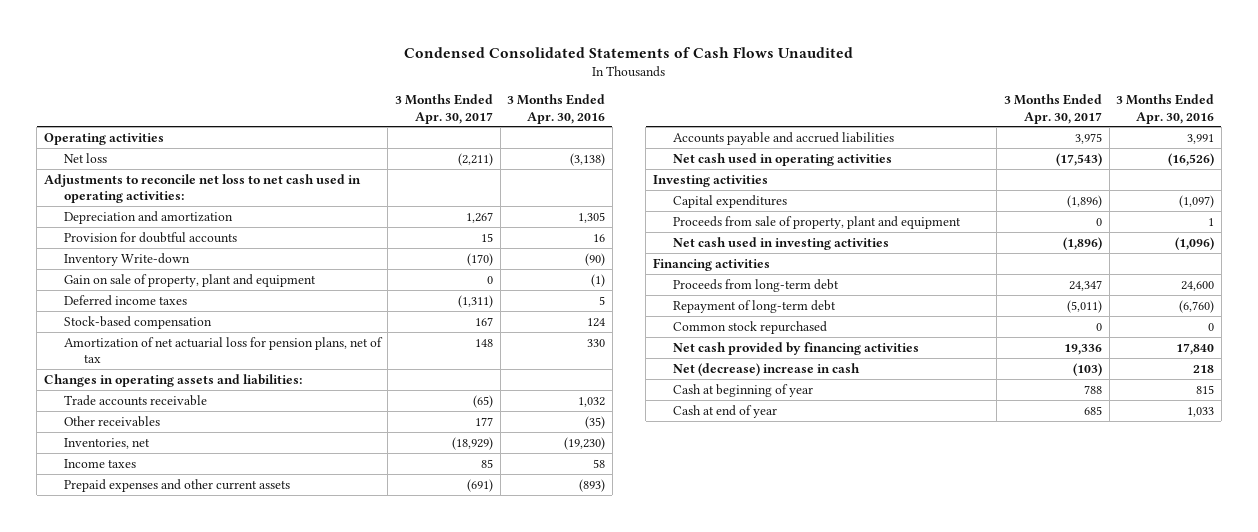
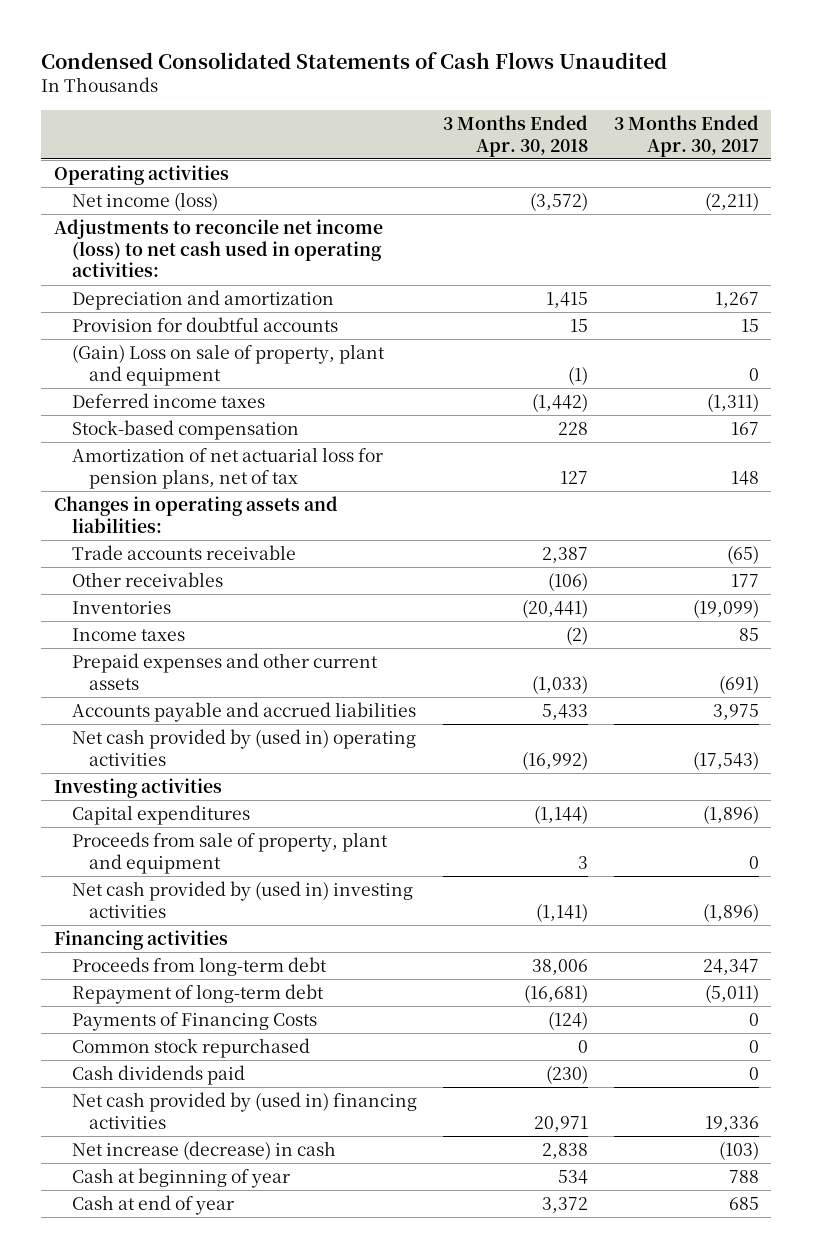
[507,94,606,124] 3 Months Ended Apr. 30, 2016 -> none
none -> [442,114,588,157] 3 Months Ended Apr. 30, 2018
[63,152,107,163] Net loss -> [71,191,218,211] Net income (loss)
[44,173,362,203] Adjustments to reconcile net loss to net cash used in operating activities: -> [54,218,384,278] Adjustments to reconcile net income (loss) to net cash used in operating activities:
[63,252,190,266] Inventory Write-down -> none
[63,273,316,287] Gain on sale of property, plant and equipment -> [71,343,385,386] (Gain) Loss on sale of property, plant and equipment
[63,437,150,449] Inventories, net -> [71,600,171,614] Inventories
[451,436,493,450] (18,929) -> [692,598,759,618] (19,099)
[672,152,892,166] Net cash used in operating activities -> [71,728,416,766] Net cash provided by (used in) operating activities
[672,236,889,250] Net cash used in investing activities -> [71,880,413,918] Net cash provided by (used in) investing activities
none -> [71,1011,317,1031] Payments of Financing Costs
none -> [71,1064,245,1085] Cash dividends paid
[672,341,919,355] Net cash provided by financing activities -> [71,1091,417,1129] Net cash provided by (used in) financing activities
[672,362,860,376] Net (decrease) increase in cash -> [71,1140,336,1160] Net increase (decrease) in cash

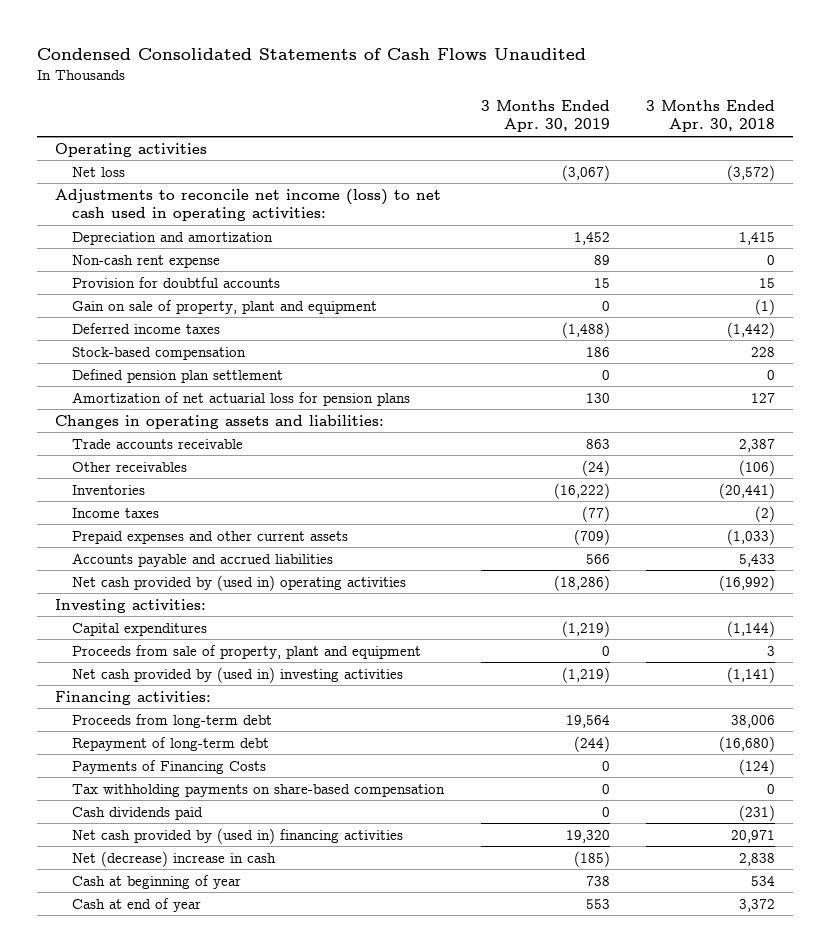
[613,114,759,157] 3 Months Ended Apr. 30, 2017 -> none
none -> [480,100,610,133] 3 Months Ended Apr. 30, 2019
[71,191,218,211] Net income (loss) -> [72,166,126,177] Net loss
none -> [72,254,221,268] Non-cash rent expense
[71,343,385,386] (Gain) Loss on sale of property, plant and equipment -> [72,299,378,314] Gain on sale of property, plant and equipment
none -> [72,368,284,383] Defined pension plan settlement
[71,446,383,489] Amortization of net actuarial loss for pension plans, net of tax -> [72,391,411,406] Amortization of net actuarial loss for pension plans
[54,777,223,798] Investing activities -> [55,598,207,613] Investing activities:
[54,929,229,950] Financing activities -> [55,690,212,705] Financing activities:
[523,983,588,1003] (16,681) -> [718,735,775,752] (16,680)
[71,1037,310,1058] Common stock repurchased -> [72,783,446,797] Tax withholding payments on share-based compensation
[545,1064,588,1084] (230) -> [738,804,775,821] (231)
[71,1140,336,1160] Net increase (decrease) in cash -> [72,850,277,867] Net (decrease) increase in cash

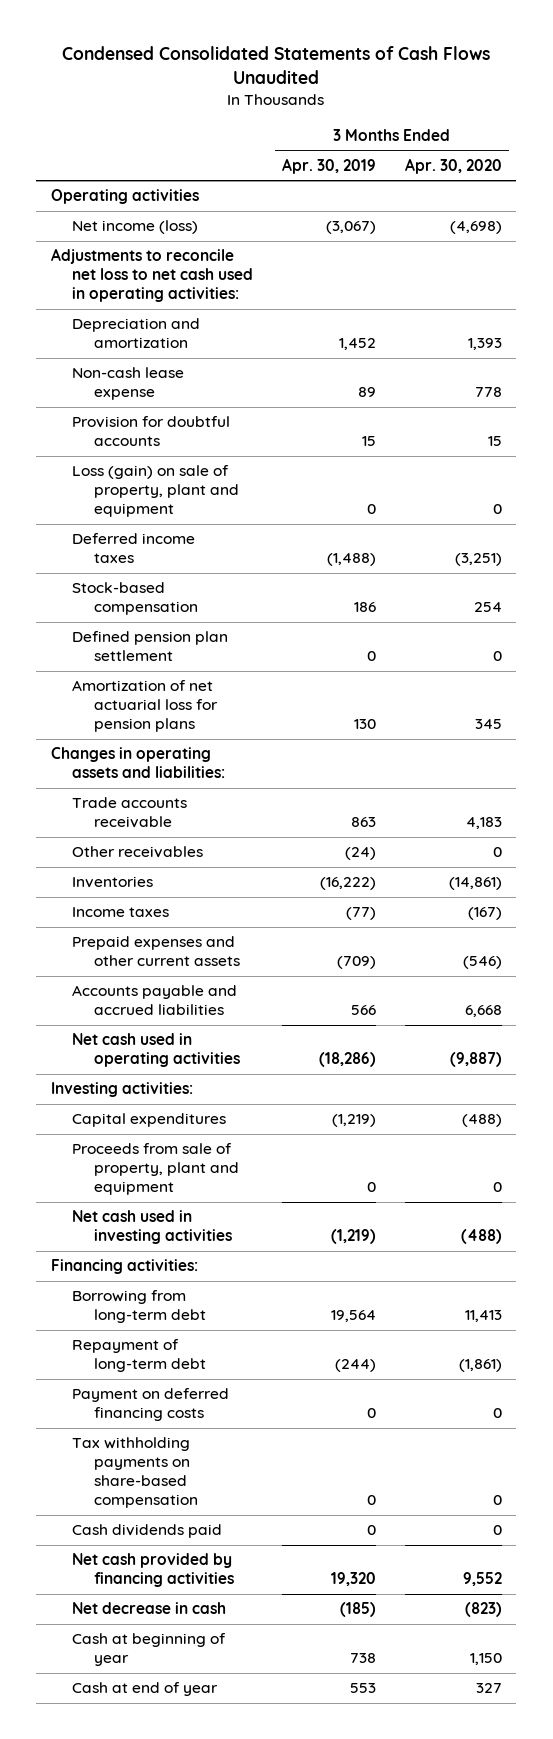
[645,100,775,133] 3 Months Ended Apr. 30, 2018 -> none
none -> [404,157,502,174] Apr. 30, 2020
[72,166,126,177] Net loss -> [72,220,199,235] Net income (loss)
[55,188,442,221] Adjustments to reconcile net income (loss) to net cash used in operating activities: -> [50,248,254,303] Adjustments to reconcile net loss to net cash used in operating activities:
[72,254,221,268] Non-cash rent expense -> [72,367,185,401] Non-cash lease expense
[72,299,378,314] Gain on sale of property, plant and equipment -> [72,465,239,518] Loss (gain) on sale of property, plant and equipment
[72,574,407,591] Net cash provided by (used in) operating activities -> [72,1033,240,1068] Net cash used in operating activities
[72,666,404,683] Net cash provided by (used in) investing activities -> [72,1210,232,1245] Net cash used in investing activities
[72,713,273,728] Proceeds from long-term debt -> [72,1290,206,1324] Borrowing from long-term debt
[72,759,267,774] Payments of Financing Costs -> [72,1388,230,1422] Payment on deferred financing costs
[72,827,404,844] Net cash provided by (used in) financing activities -> [72,1553,234,1588] Net cash provided by financing activities
[72,850,277,867] Net (decrease) increase in cash -> [72,1602,227,1615] Net decrease in cash

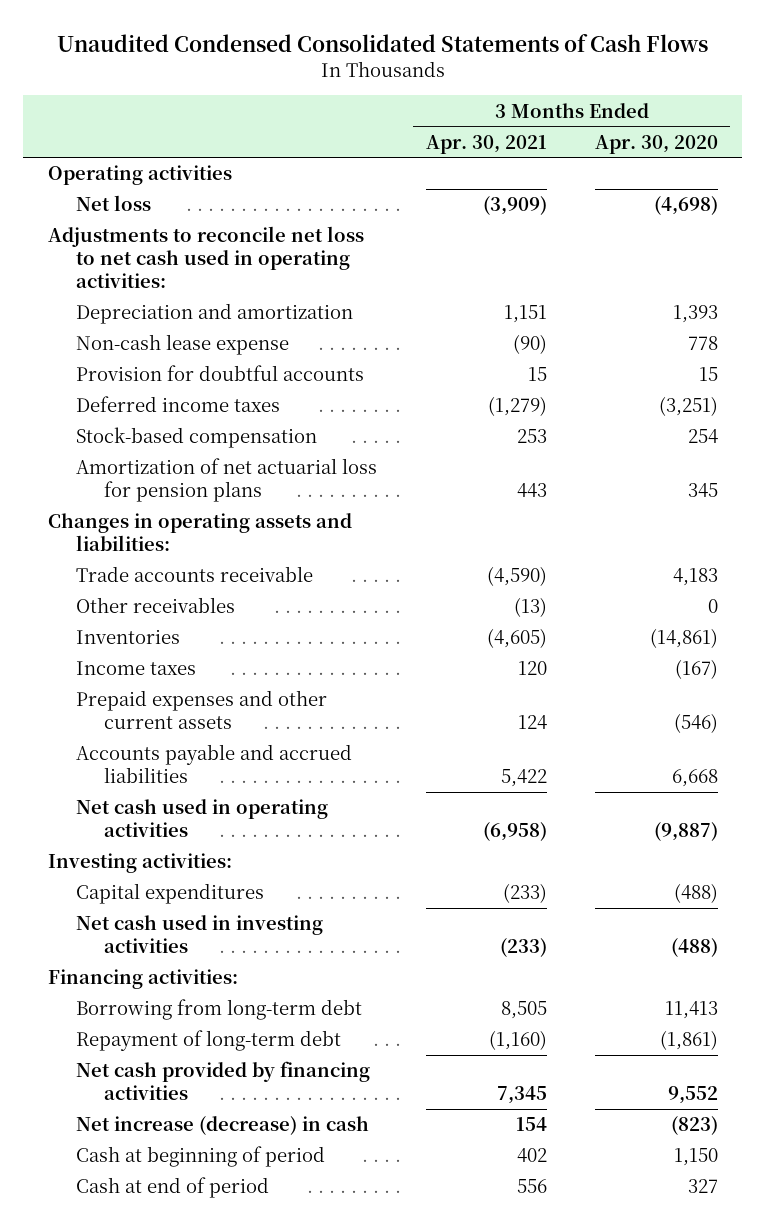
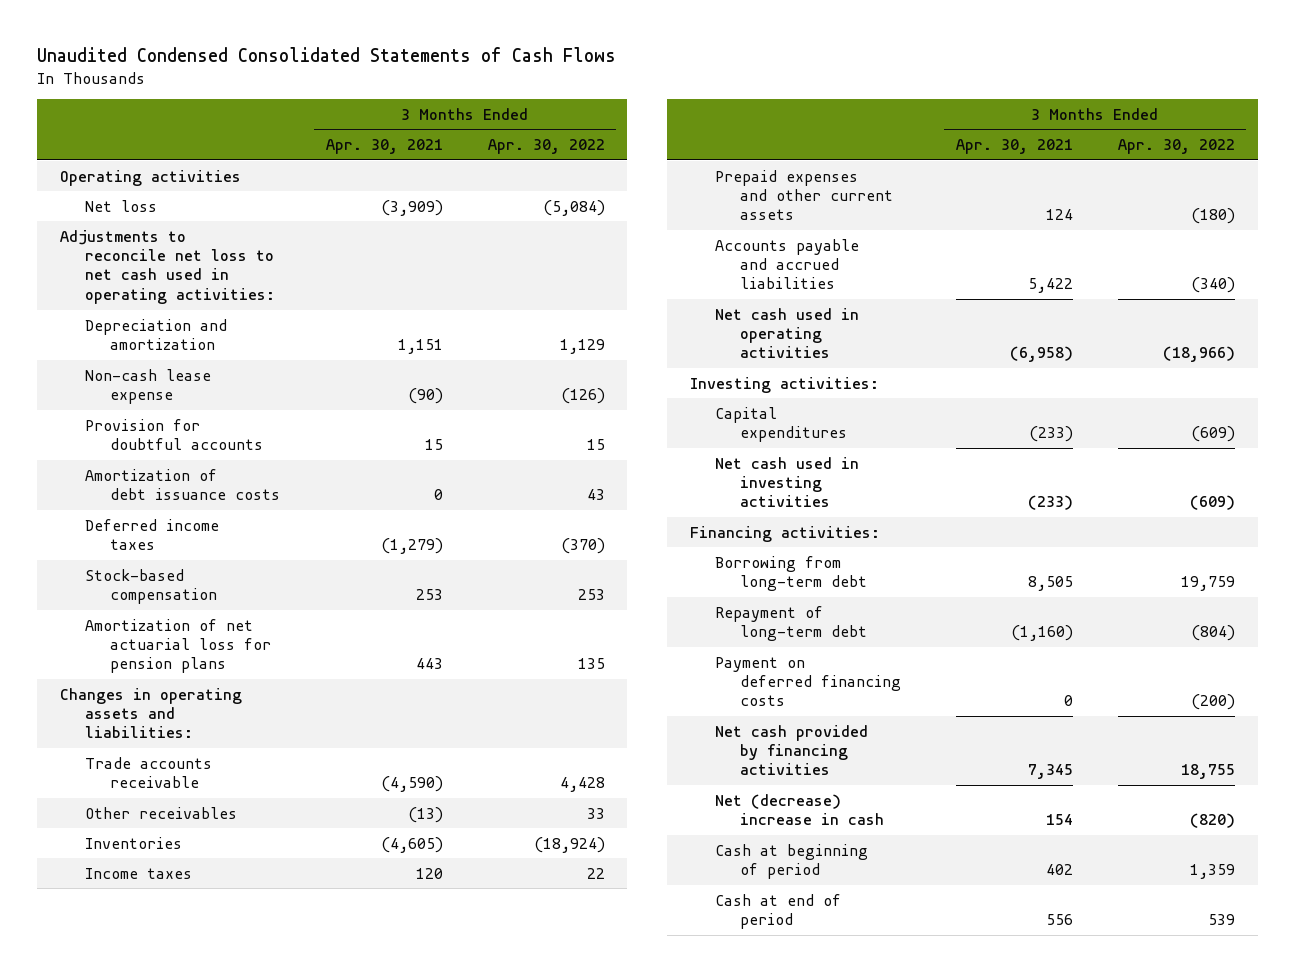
[595,134,719,154] Apr. 30, 2020 -> none
none -> [487,139,605,155] Apr. 30, 2022
none -> [85,468,281,501] Amortization of debt issuance costs
none -> [715,656,902,707] Payment on deferred financing costs
[76,1116,370,1136] Net increase (decrease) in cash -> [715,793,885,826] Net (decrease) increase in cash

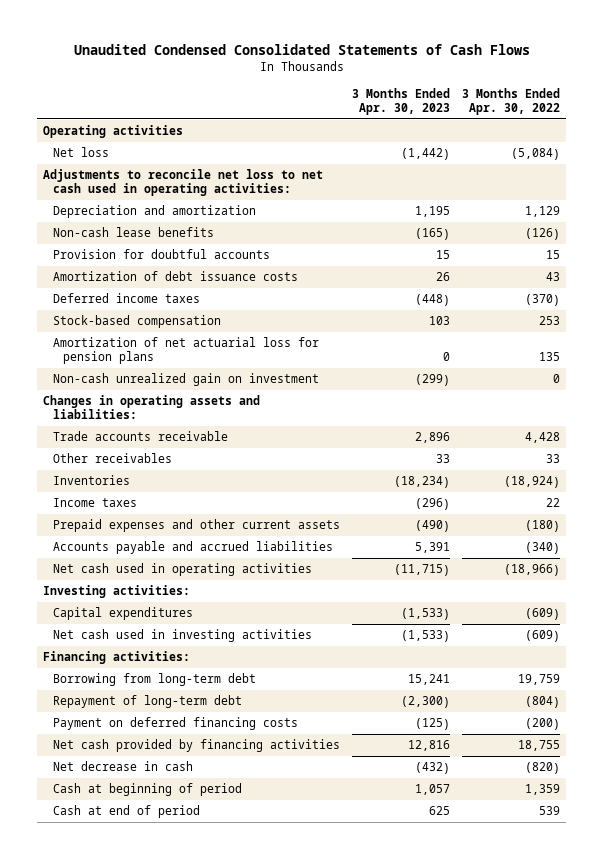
[325,139,443,155] Apr. 30, 2021 -> none
none -> [352,87,451,115] 3 Months Ended Apr. 30, 2023
[85,368,212,405] Non-cash lease expense -> [52,227,214,238] Non-cash lease benefits
none -> [52,373,319,387] Non-cash unrealized gain on investment
[715,793,885,826] Net (decrease) increase in cash -> [52,761,193,772] Net decrease in cash

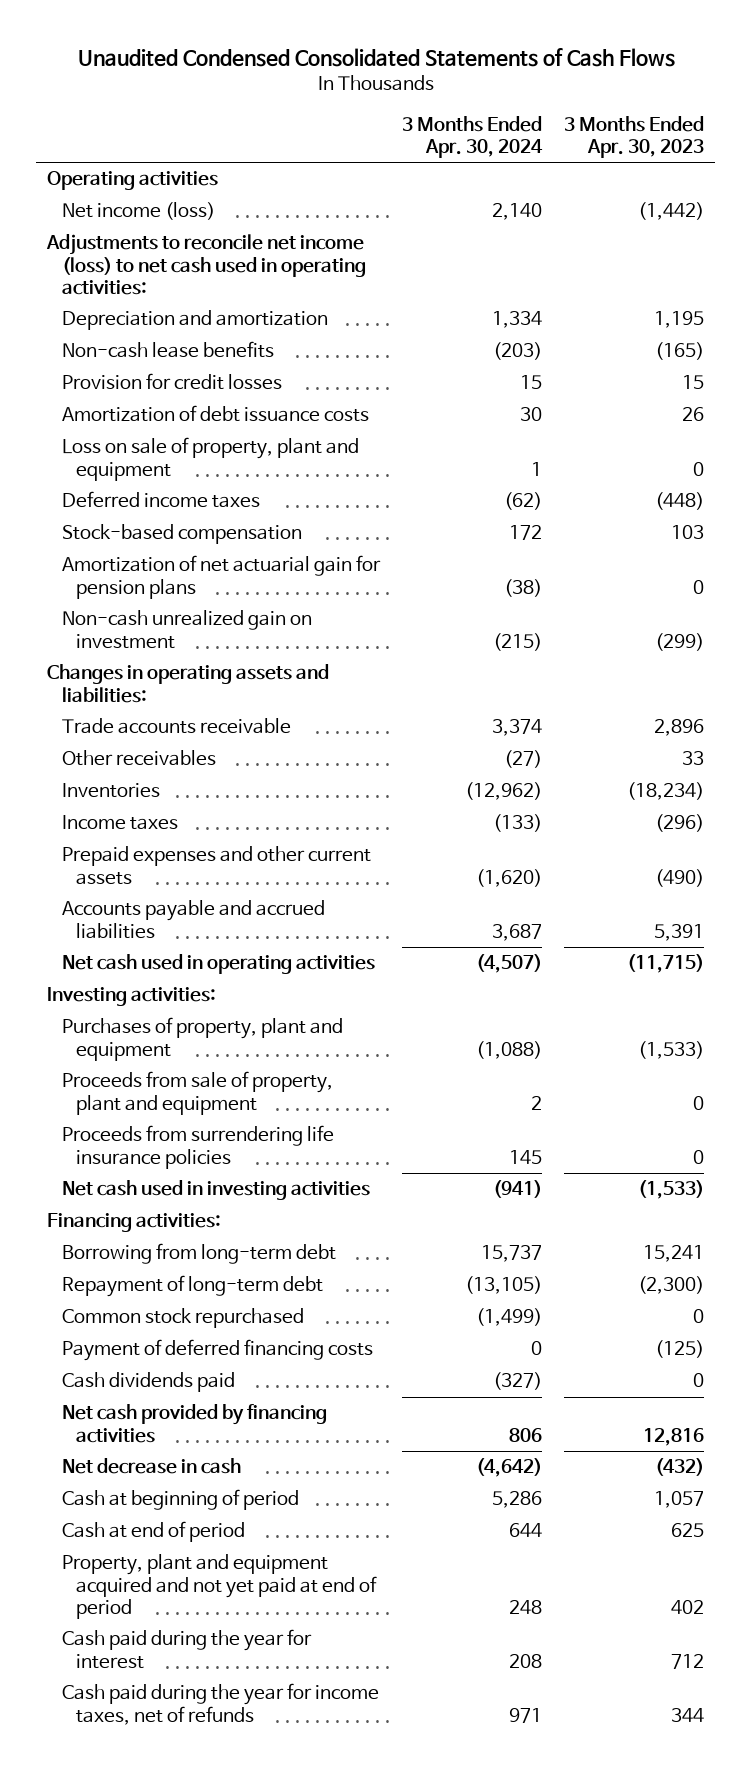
[462,87,561,115] 3 Months Ended Apr. 30, 2022 -> none
none -> [401,115,543,158] 3 Months Ended Apr. 30, 2024
[52,147,109,158] Net loss -> [61,202,215,221] Net income (loss)
[43,169,324,197] Adjustments to reconcile net loss to net cash used in operating activities: -> [46,234,366,296] Adjustments to reconcile net income (loss) to net cash used in operating activities:
[52,249,270,260] Provision for doubtful accounts -> [61,373,282,391] Provision for credit losses
none -> [61,437,359,481] Loss on sale of property, plant and equipment
[52,337,319,365] Amortization of net actuarial loss for pension plans -> [61,555,381,599] Amortization of net actuarial gain for pension plans
[52,607,193,621] Capital expenditures -> [61,1017,343,1061] Purchases of property, plant and equipment
none -> [61,1071,333,1115] Proceeds from sale of property, plant and equipment
none -> [61,1125,334,1169] Proceeds from surrendering life insurance policies
none -> [61,1308,304,1329] Common stock repurchased
[52,717,298,731] Payment on deferred financing costs -> [61,1339,373,1362] Payment of deferred financing costs
none -> [61,1372,235,1393] Cash dividends paid
none -> [61,1554,378,1620] Property, plant and equipment acquired and not yet paid at end of period
none -> [61,1629,312,1669] Cash paid during the year for interest
none -> [61,1683,379,1725] Cash paid during the year for income taxes, net of refunds

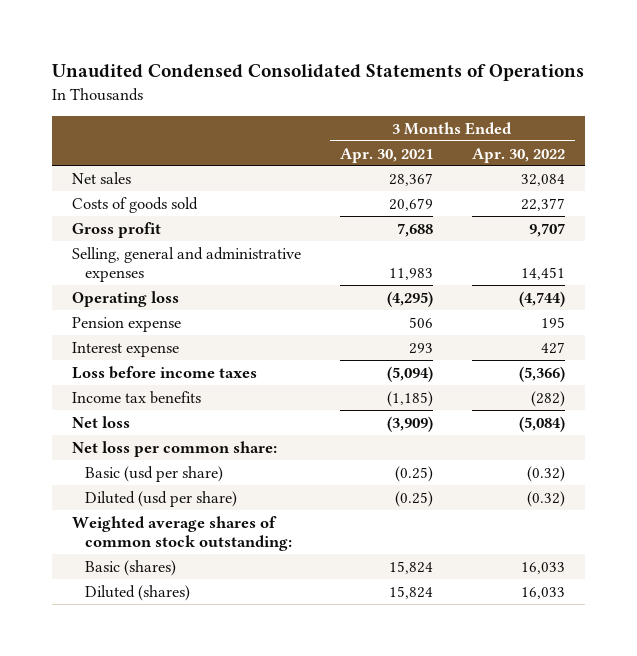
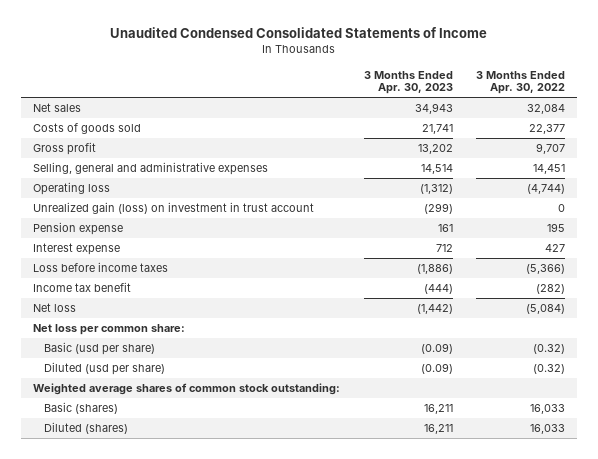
[51,64,584,82] Unaudited Condensed Consolidated Statements of Operations -> [110,27,488,39] Unaudited Condensed Consolidated Statements of Income
[339,147,433,163] Apr. 30, 2021 -> none
none -> [363,70,453,95] 3 Months Ended Apr. 30, 2023
none -> [33,202,315,215] Unrealized gain (loss) on investment in trust account
[71,390,201,404] Income tax benefits -> [33,282,132,293] Income tax benefit

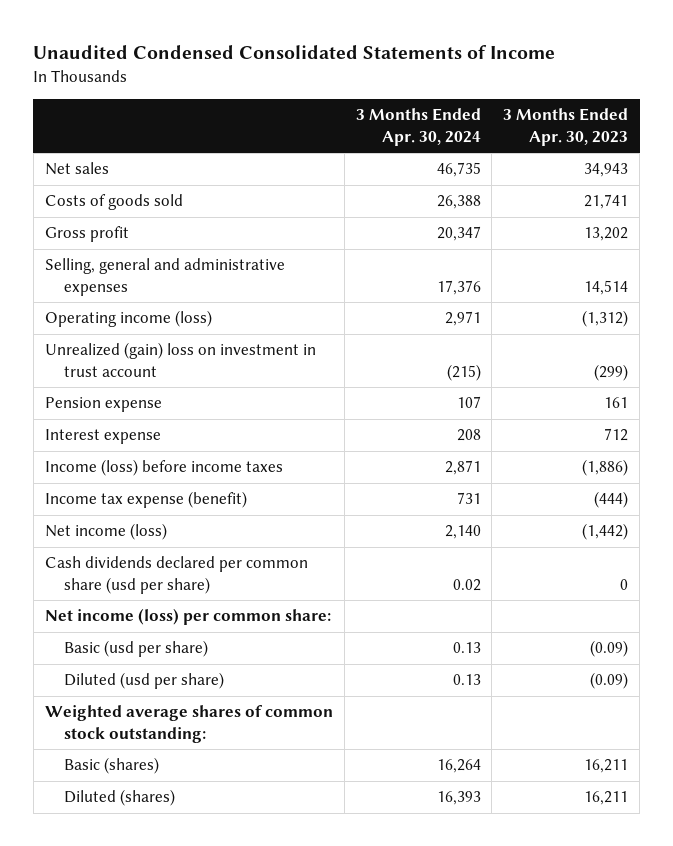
[476,70,566,95] 3 Months Ended Apr. 30, 2022 -> none
none -> [355,107,481,146] 3 Months Ended Apr. 30, 2024
[33,182,111,196] Operating loss -> [44,310,212,328] Operating income (loss)
[33,202,315,215] Unrealized gain (loss) on investment in trust account -> [44,342,316,377] Unrealized (gain) loss on investment in trust account
[33,262,169,273] Loss before income taxes -> [44,459,283,477] Income (loss) before income taxes
[33,282,132,293] Income tax benefit -> [44,491,247,509] Income tax expense (benefit)
[33,303,77,313] Net loss -> [44,523,167,541] Net income (loss)
none -> [44,556,308,594] Cash dividends declared per common share (usd per share)
[33,324,186,336] Net loss per common share: -> [44,608,331,626] Net income (loss) per common share:

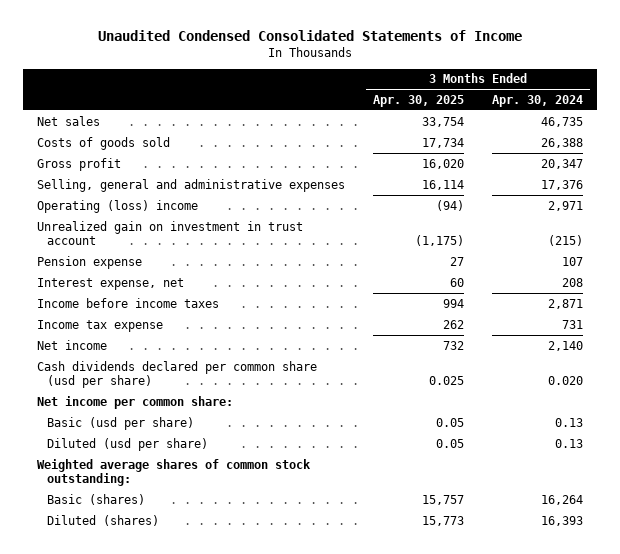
[503,107,629,146] 3 Months Ended Apr. 30, 2023 -> none
none -> [372,94,464,107] Apr. 30, 2025
[44,310,212,328] Operating income (loss) -> [36,199,198,213] Operating (loss) income
[44,342,316,377] Unrealized (gain) loss on investment in trust account -> [36,220,303,245] Unrealized gain on investment in trust account
[44,429,161,445] Interest expense -> [36,277,184,290] Interest expense, net
[44,459,283,477] Income (loss) before income taxes -> [36,297,219,308] Income before income taxes
[44,491,247,509] Income tax expense (benefit) -> [36,319,163,332] Income tax expense
[44,523,167,541] Net income (loss) -> [36,339,107,350] Net income
[452,578,481,591] 0.02 -> [548,375,584,385] 0.020
[44,608,331,626] Net income (loss) per common share: -> [36,395,233,409] Net income per common share:

